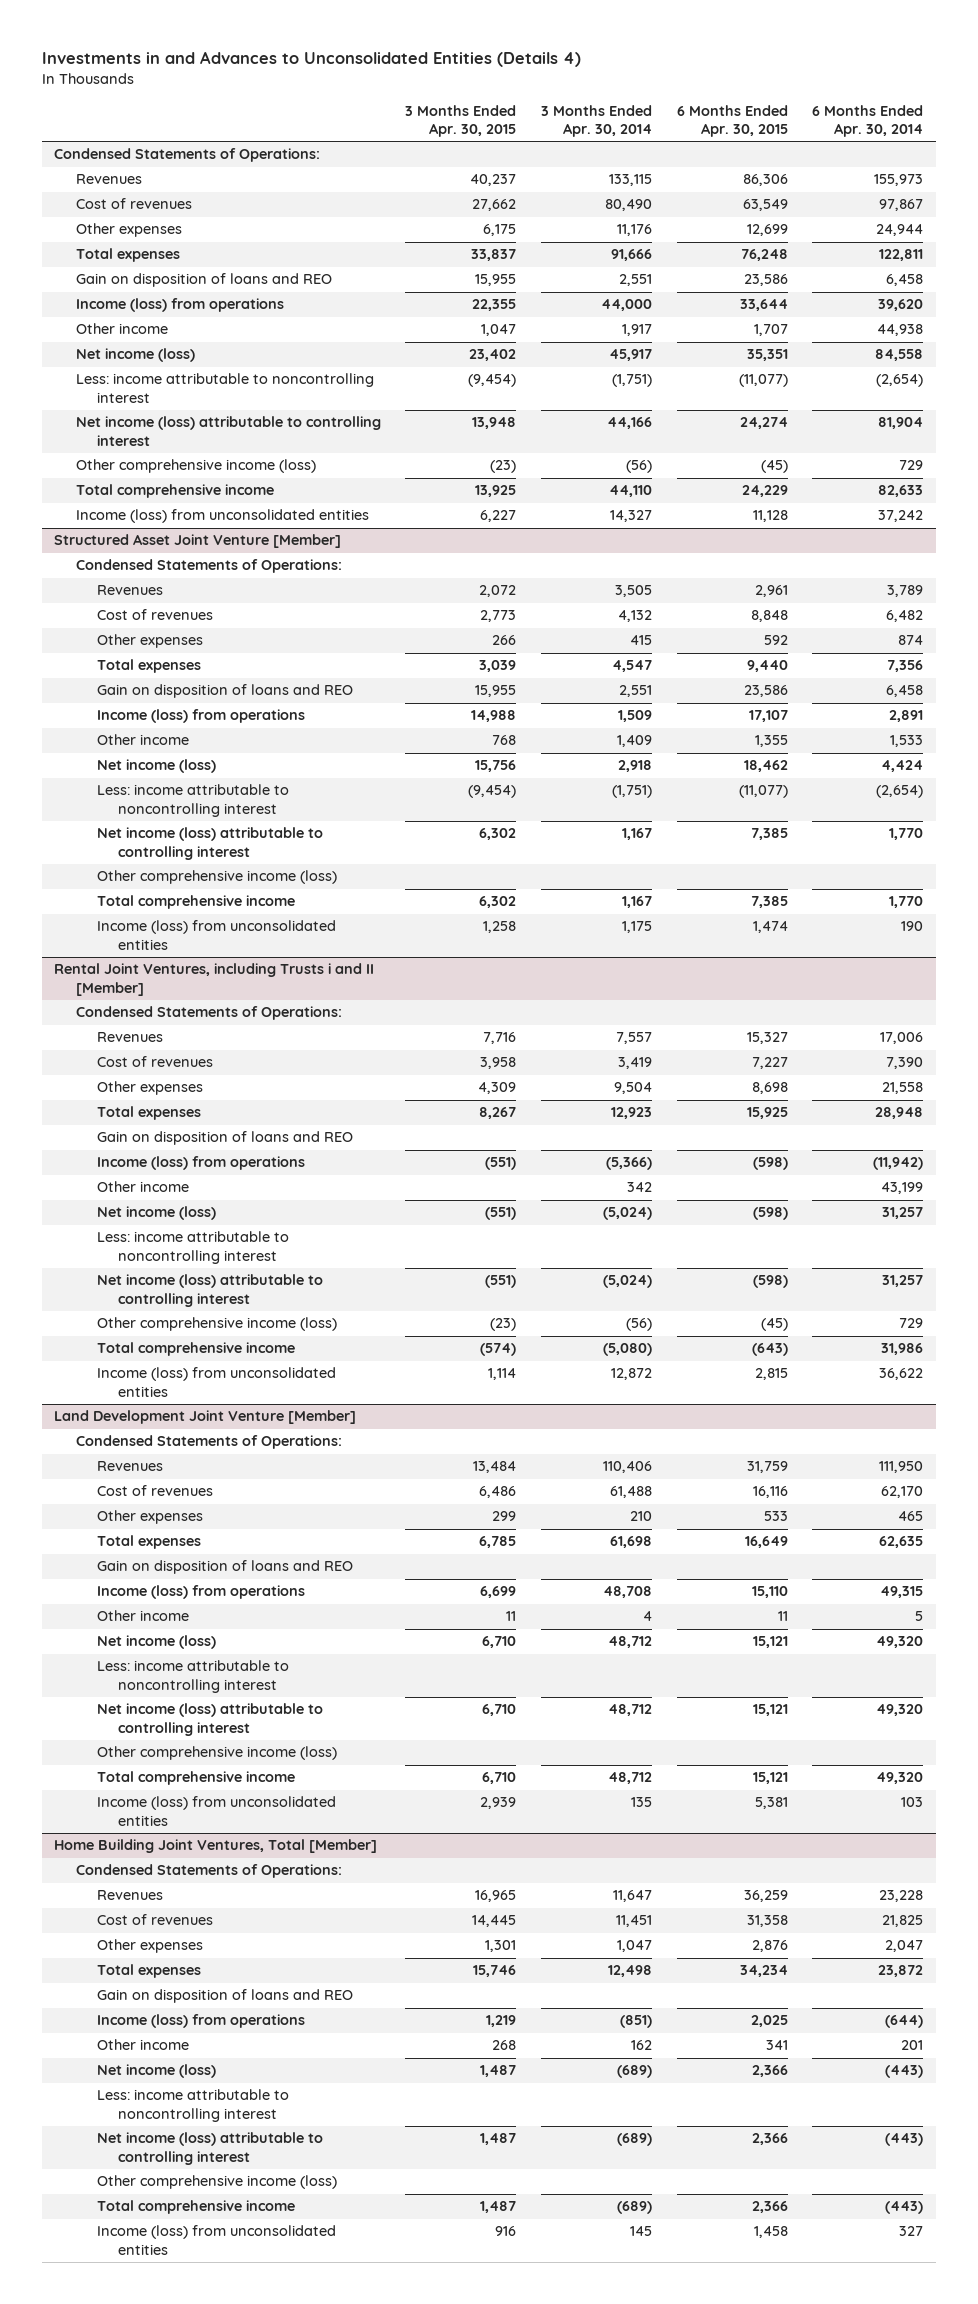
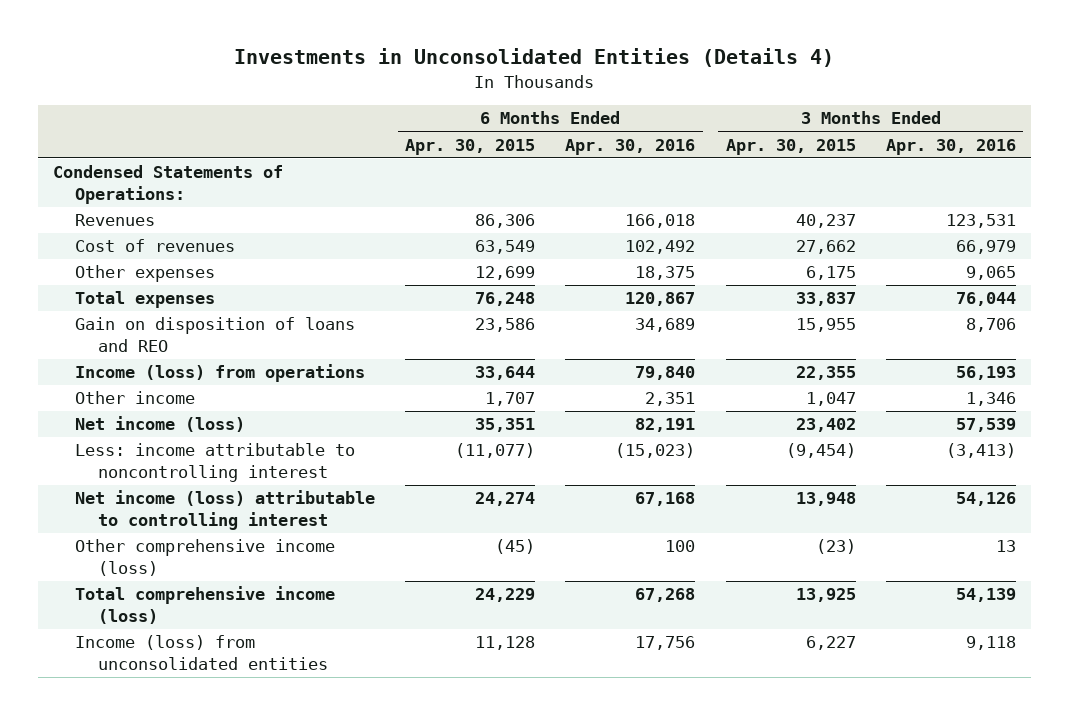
[42,51,582,68] Investments in and Advances to Unconsolidated Entities (Details 4) -> [234,48,835,68] Investments in Unconsolidated Entities (Details 4)
[541,104,653,138] 3 Months Ended Apr. 30, 2014 -> none
[812,104,924,138] 6 Months Ended Apr. 30, 2014 -> none
none -> [565,138,696,155] Apr. 30, 2016
none -> [885,138,1016,155] Apr. 30, 2016
[75,484,274,499] Total comprehensive income -> [75,586,336,625] Total comprehensive income (loss)
[54,534,342,549] Structured Asset Joint Venture [Member] -> none
[75,559,342,574] Condensed Statements of Operations: -> none
[96,585,163,596] Revenues -> none
[96,609,213,621] Cost of revenues -> none
[96,634,203,649] Other expenses -> none
[96,659,201,674] Total expenses -> none
[96,684,353,699] Gain on disposition of loans and REO -> none
[96,709,305,724] Income (loss) from operations -> none
[96,734,189,746] Other income -> none
[96,759,216,774] Net income (loss) -> none
[96,784,289,817] Less: income attributable to noncontrolling interest -> none
[96,827,323,860] Net income (loss) attributable to controlling interest -> none
[96,870,337,885] Other comprehensive income (loss) -> none
[96,895,295,910] Total comprehensive income -> none
[96,920,336,950] Income (loss) from unconsolidated entities -> none
[54,963,375,996] Rental Joint Ventures, including Trusts i and II [Member] -> none
[75,1006,342,1021] Condensed Statements of Operations: -> none
[96,1032,163,1043] Revenues -> none
[96,1056,213,1068] Cost of revenues -> none
[96,1081,203,1096] Other expenses -> none
[96,1106,201,1121] Total expenses -> none
[96,1131,353,1146] Gain on disposition of loans and REO -> none
[96,1156,305,1171] Income (loss) from operations -> none
[96,1181,189,1193] Other income -> none
[96,1206,216,1221] Net income (loss) -> none
[96,1231,289,1264] Less: income attributable to noncontrolling interest -> none
[96,1274,323,1307] Net income (loss) attributable to controlling interest -> none
[96,1317,337,1332] Other comprehensive income (loss) -> none
[96,1342,295,1357] Total comprehensive income -> none
[96,1367,336,1397] Income (loss) from unconsolidated entities -> none
[54,1410,357,1425] Land Development Joint Venture [Member] -> none
[75,1435,342,1450] Condensed Statements of Operations: -> none
[96,1461,163,1472] Revenues -> none
[96,1485,213,1497] Cost of revenues -> none
[96,1510,203,1525] Other expenses -> none
[96,1535,201,1550] Total expenses -> none
[96,1560,353,1575] Gain on disposition of loans and REO -> none
[96,1585,305,1600] Income (loss) from operations -> none
[96,1610,189,1622] Other income -> none
[96,1635,216,1650] Net income (loss) -> none
[96,1660,289,1693] Less: income attributable to noncontrolling interest -> none
[96,1703,323,1736] Net income (loss) attributable to controlling interest -> none
[96,1746,337,1761] Other comprehensive income (loss) -> none
[96,1771,295,1786] Total comprehensive income -> none
[96,1796,336,1826] Income (loss) from unconsolidated entities -> none
[54,1839,378,1854] Home Building Joint Ventures, Total [Member] -> none
[75,1864,342,1879] Condensed Statements of Operations: -> none
[96,1890,163,1901] Revenues -> none
[96,1914,213,1926] Cost of revenues -> none
[96,1939,203,1954] Other expenses -> none
[96,1964,201,1979] Total expenses -> none
[96,1989,353,2004] Gain on disposition of loans and REO -> none
[96,2014,305,2029] Income (loss) from operations -> none
[96,2039,189,2051] Other income -> none
[96,2064,216,2079] Net income (loss) -> none
[96,2089,289,2122] Less: income attributable to noncontrolling interest -> none
[96,2132,323,2165] Net income (loss) attributable to controlling interest -> none
[96,2175,337,2190] Other comprehensive income (loss) -> none
[96,2200,295,2215] Total comprehensive income -> none
[96,2225,336,2255] Income (loss) from unconsolidated entities -> none

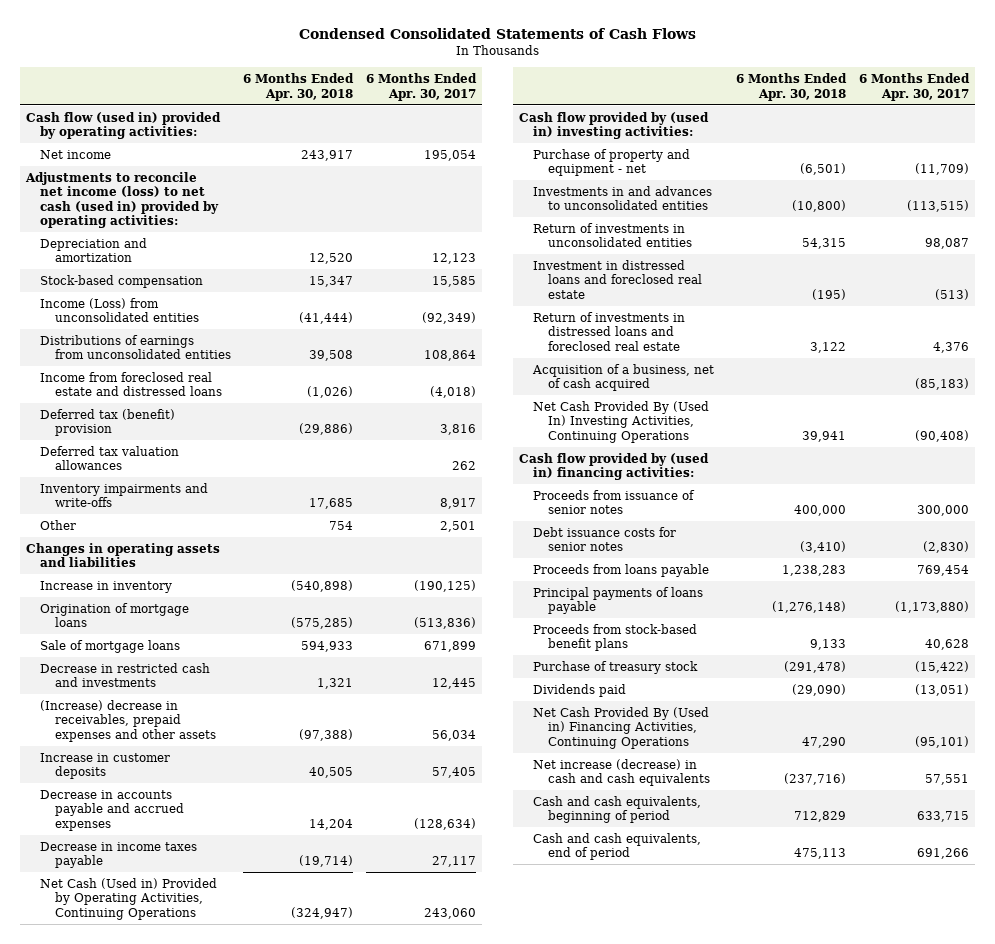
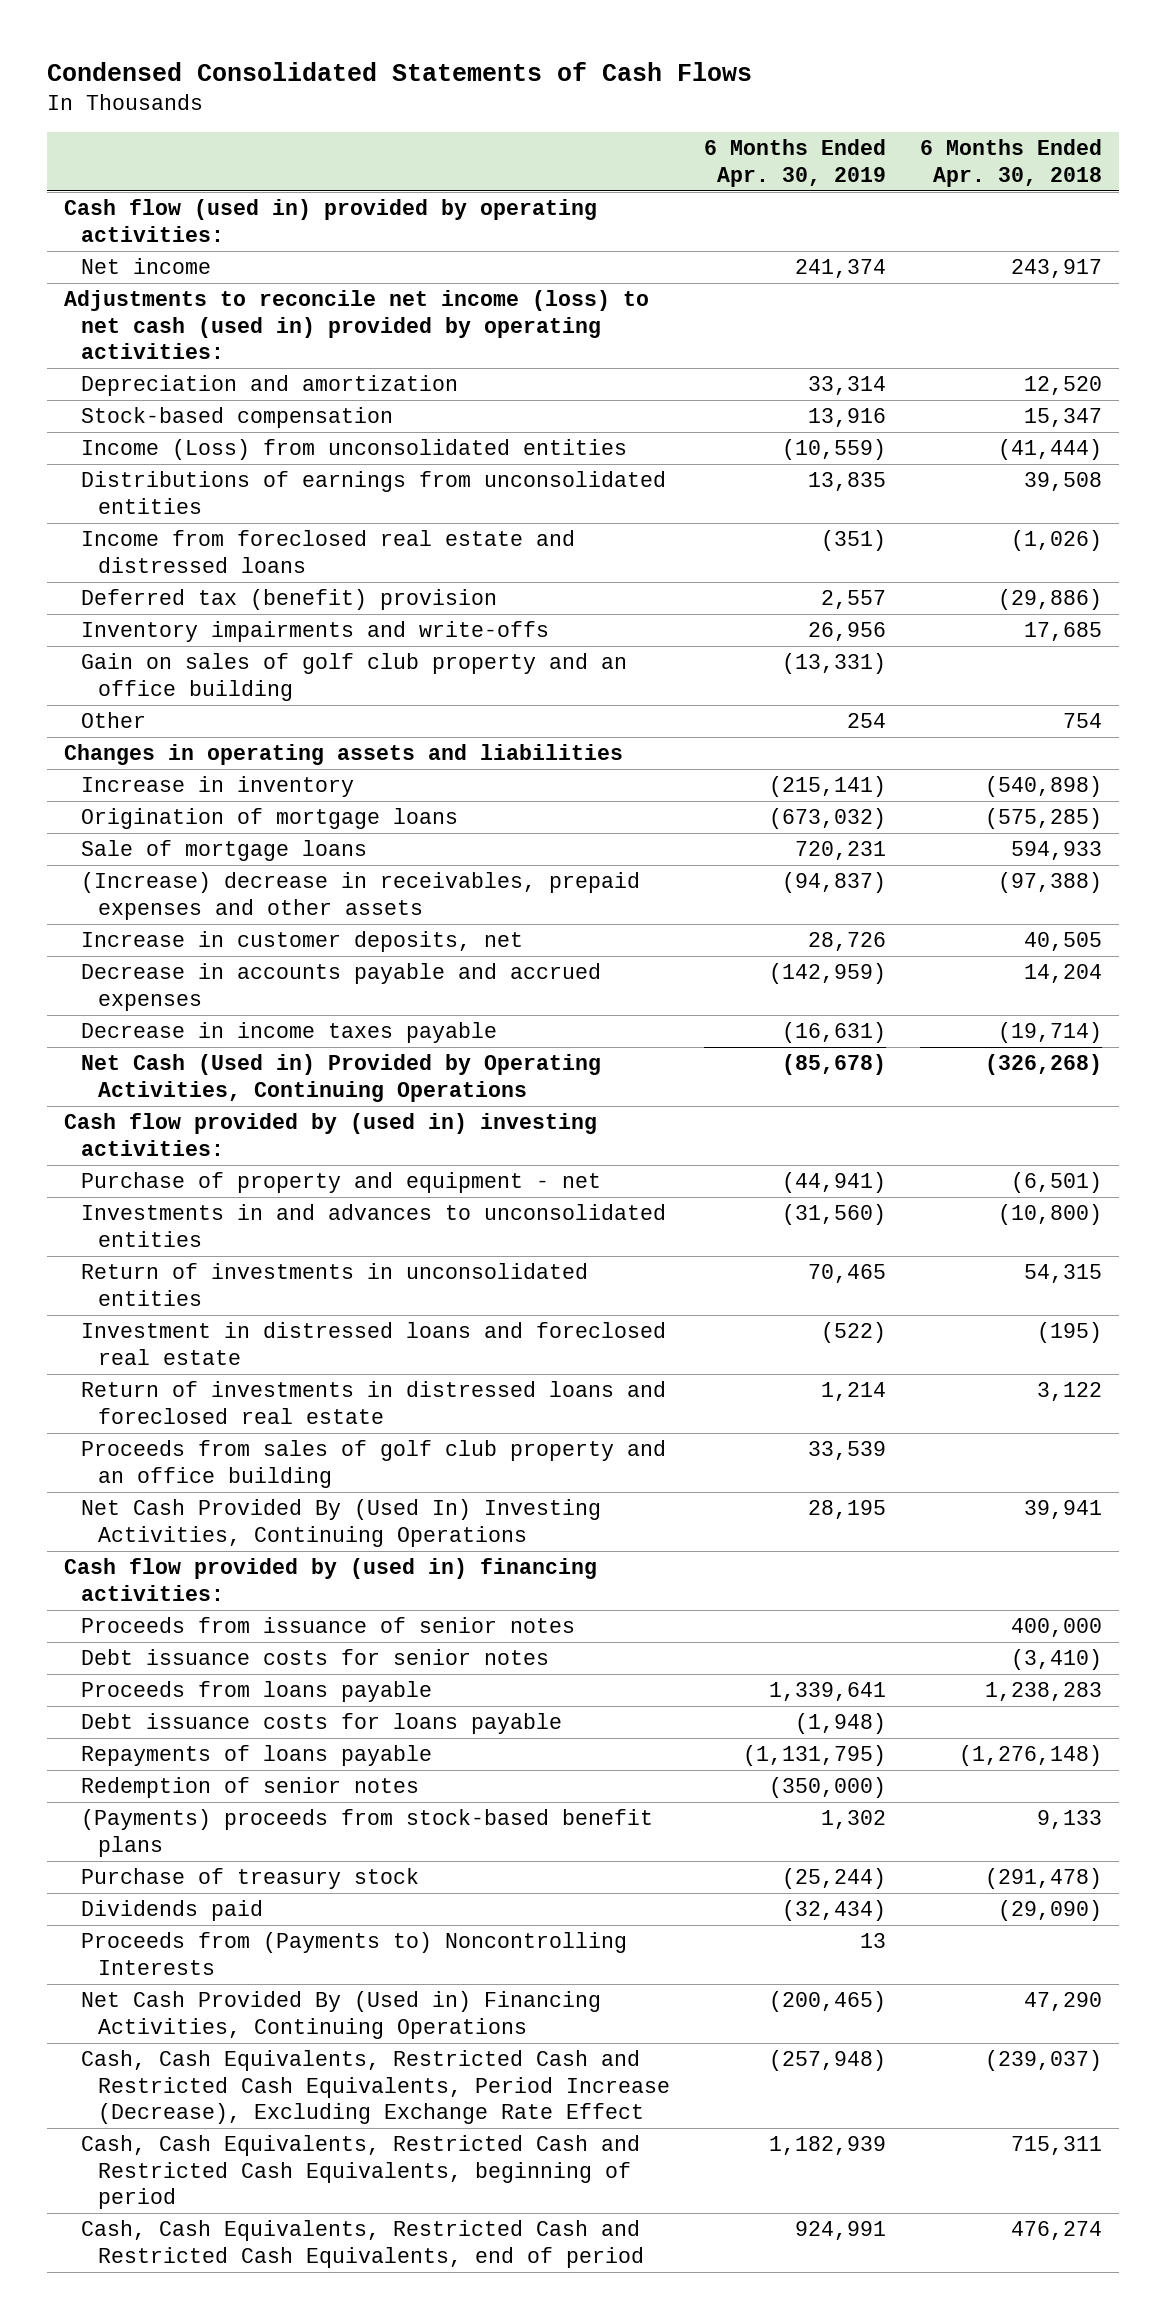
[366,73,478,101] 6 Months Ended Apr. 30, 2017 -> none
none -> [703,139,886,187] 6 Months Ended Apr. 30, 2019
[40,445,180,471] Deferred tax valuation allowances -> none
none -> [81,653,628,701] Gain on sales of golf club property and an office building
[40,662,211,688] Decrease in restricted cash and investments -> none
[40,752,171,780] Increase in customer deposits -> [81,931,524,953] Increase in customer deposits, net
[291,906,354,919] (324,947) -> [984,1054,1102,1076] (326,268)
[532,363,715,392] Acquisition of a business, net of cash acquired -> none
none -> [81,1440,667,1488] Proceeds from sales of golf club property and an office building
none -> [81,1713,563,1735] Debt issuance costs for loans payable
[533,586,704,615] Principal payments of loans payable -> [81,1745,433,1767] Repayments of loans payable
none -> [81,1777,420,1799] Redemption of senior notes
[533,623,698,652] Proceeds from stock-based benefit plans -> [81,1809,654,1857] (Payments) proceeds from stock-based benefit plans
none -> [81,1932,628,1975] Proceeds from (Payments to) Noncontrolling Interests
[533,758,710,787] Net increase (decrease) in cash and cash equivalents -> none
none -> [81,2050,670,2125] Cash, Cash Equivalents, Restricted Cash and Restricted Cash Equivalents, Period Increase (Decrease), Excluding Exchange Rate Effect
[533,795,702,824] Cash and cash equivalents, beginning of period -> [81,2135,641,2210] Cash, Cash Equivalents, Restricted Cash and Restricted Cash Equivalents, beginning of period
[794,811,847,823] 712,829 -> [1010,2136,1102,2156] 715,311
[533,832,702,861] Cash and cash equivalents, end of period -> [81,2220,644,2268] Cash, Cash Equivalents, Restricted Cash and Restricted Cash Equivalents, end of period
[794,848,847,860] 475,113 -> [1010,2221,1102,2241] 476,274

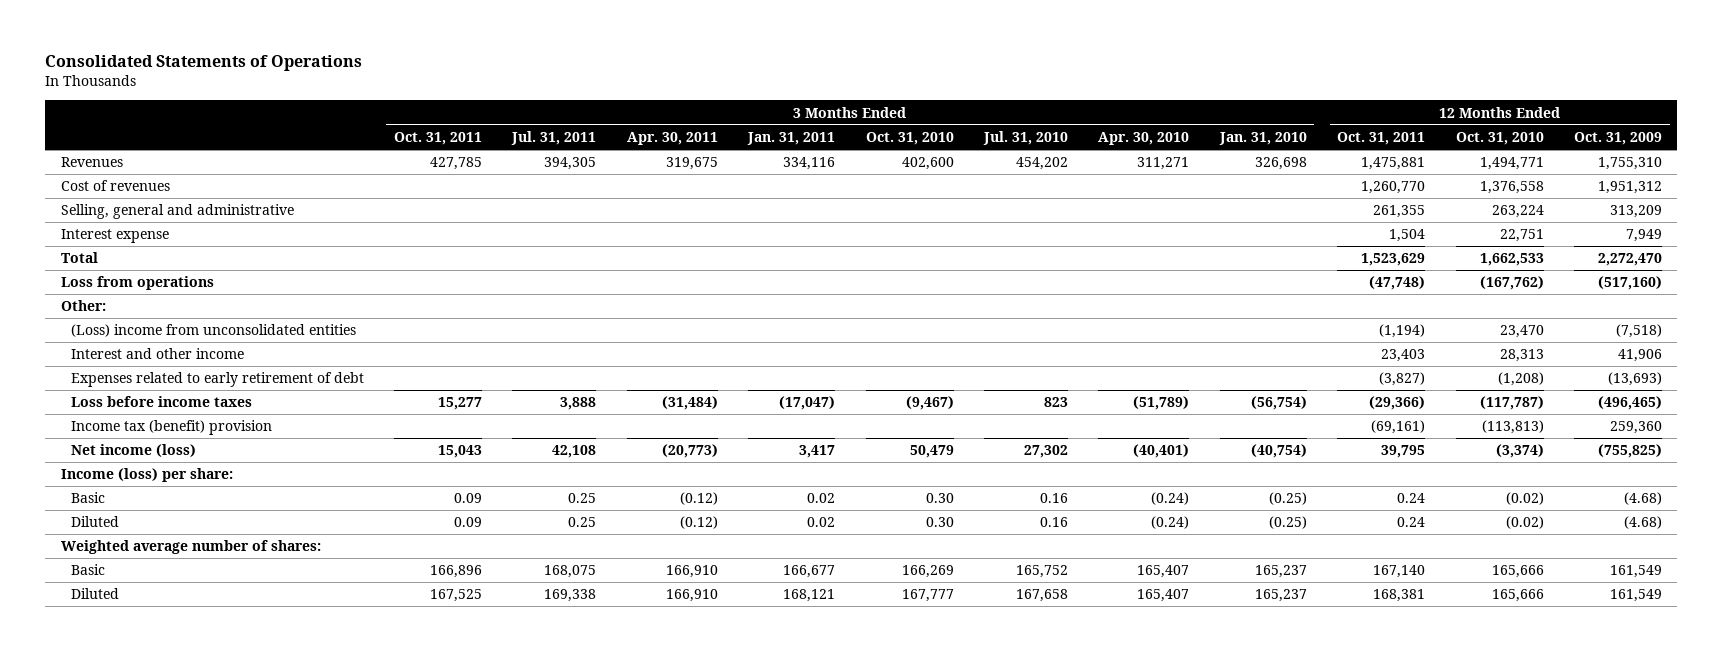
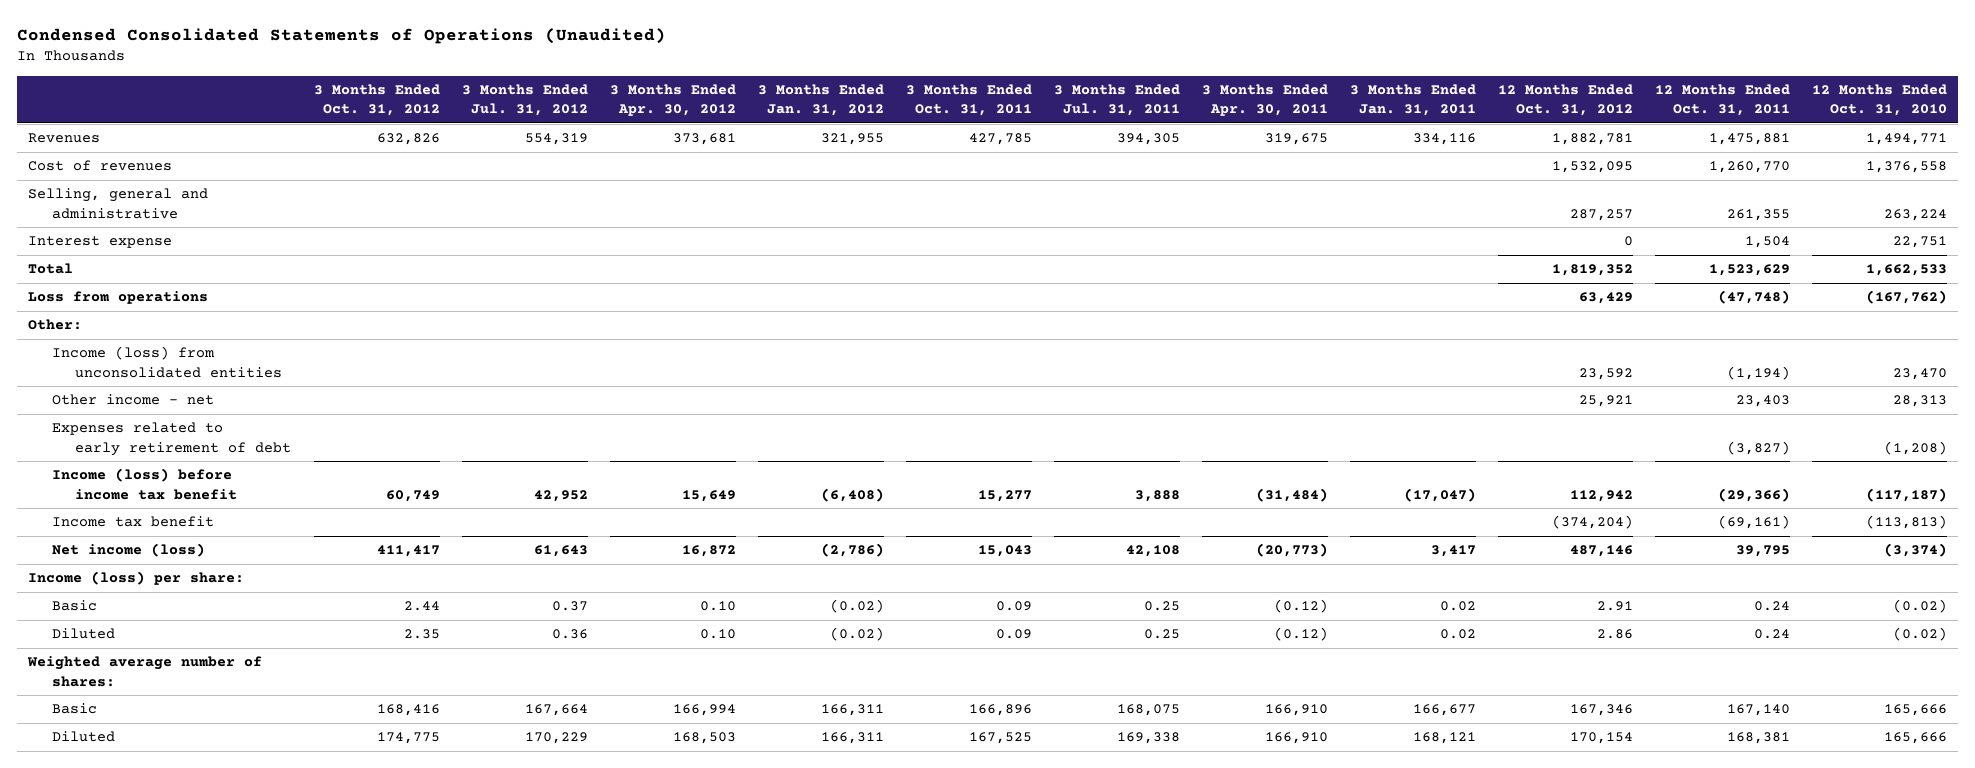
[45,55,363,72] Consolidated Statements of Operations -> [16,28,666,45] Condensed Consolidated Statements of Operations (Unaudited)
[865,131,954,145] Oct. 31, 2010 -> none
[982,130,1068,145] Jul. 31, 2010 -> none
[1098,131,1190,145] Apr. 30, 2010 -> none
[1218,131,1307,145] Jan. 31, 2010 -> none
[1574,131,1663,145] Oct. 31, 2009 -> none
none -> [313,83,440,117] 3 Months Ended Oct. 31, 2012
none -> [461,83,588,117] 3 Months Ended Jul. 31, 2012
none -> [609,83,736,117] 3 Months Ended Apr. 30, 2012
none -> [757,83,884,117] 3 Months Ended Jan. 31, 2012
none -> [1497,83,1633,117] 12 Months Ended Oct. 31, 2012
[70,324,356,338] (Loss) income from unconsolidated entities -> [51,346,283,378] Income (loss) from unconsolidated entities
[70,348,244,360] Interest and other income -> [51,394,214,406] Other income - net
[70,396,252,408] Loss before income taxes -> [51,468,238,500] Income (loss) before income tax benefit
[1479,396,1544,411] (117,787) -> [1865,487,1947,502] (117,187)
[70,420,272,436] Income tax (benefit) provision -> [51,516,214,528] Income tax benefit

